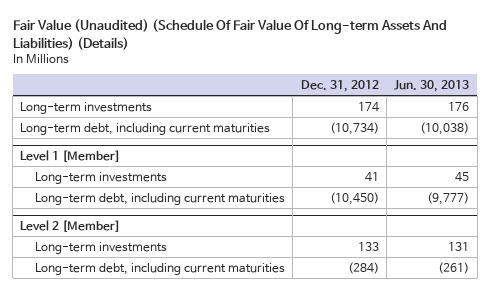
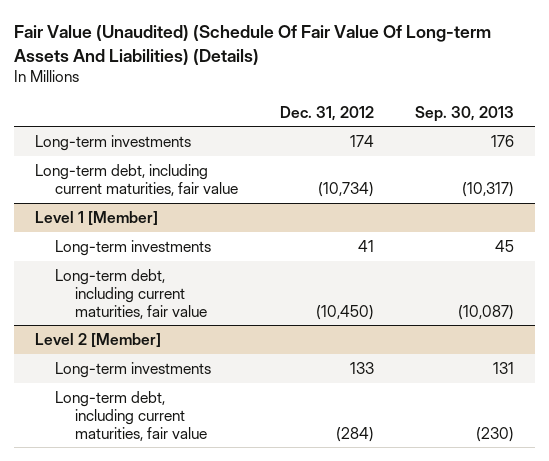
[394,80,470,93] Jun. 30, 2013 -> none
none -> [415,105,515,122] Sep. 30, 2013
[20,122,271,135] Long-term debt, including current maturities -> [34,163,238,196] Long-term debt, including current maturities, fair value
[35,192,286,205] Long-term debt, including current maturities -> [54,268,208,319] Long-term debt, including current maturities, fair value
[35,262,286,275] Long-term debt, including current maturities -> [54,390,208,441] Long-term debt, including current maturities, fair value

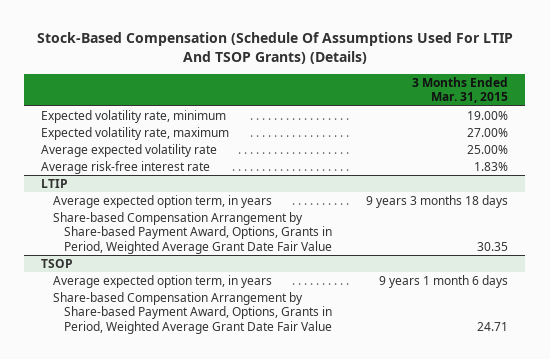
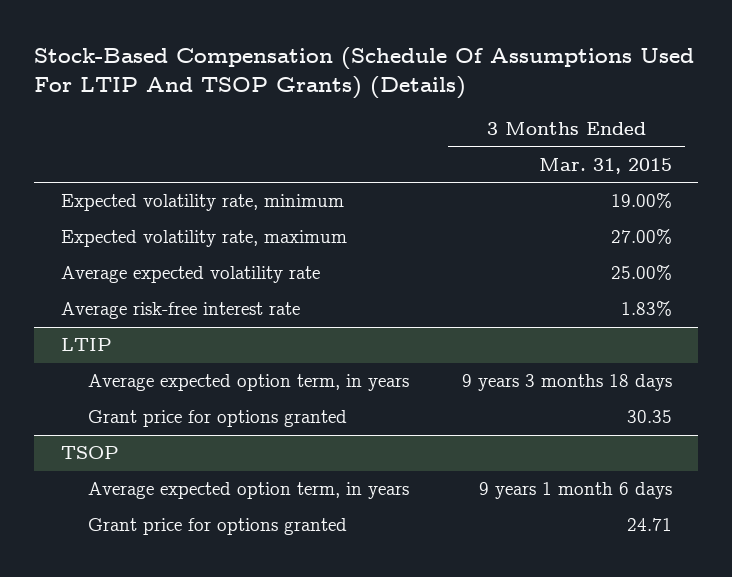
[52,212,333,254] Share-based Compensation Arrangement by Share-based Payment Award, Options, Grants in Period, Weighted Average Grant Date Fair Value -> [87,410,347,428] Grant price for options granted
[52,292,333,334] Share-based Compensation Arrangement by Share-based Payment Award, Options, Grants in Period, Weighted Average Grant Date Fair Value -> [87,518,347,536] Grant price for options granted

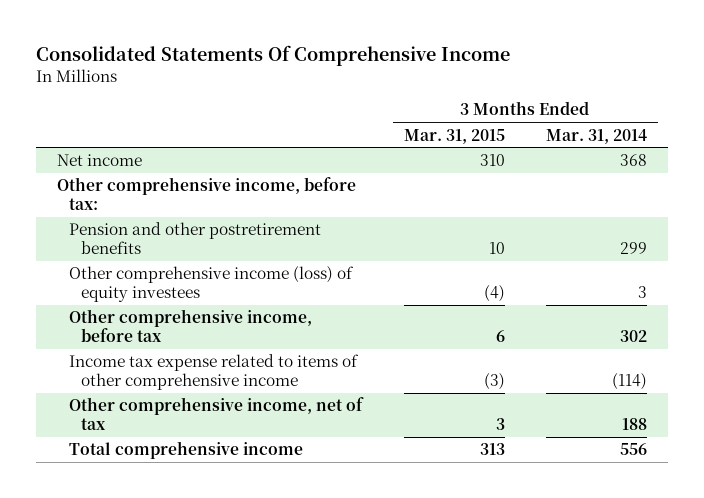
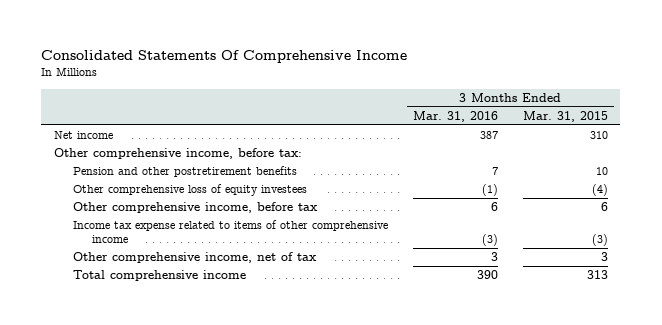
[546,128,648,144] Mar. 31, 2014 -> none
none -> [412,110,498,122] Mar. 31, 2016
[69,266,355,303] Other comprehensive income (loss) of equity investees -> [72,184,307,197] Other comprehensive loss of equity investees

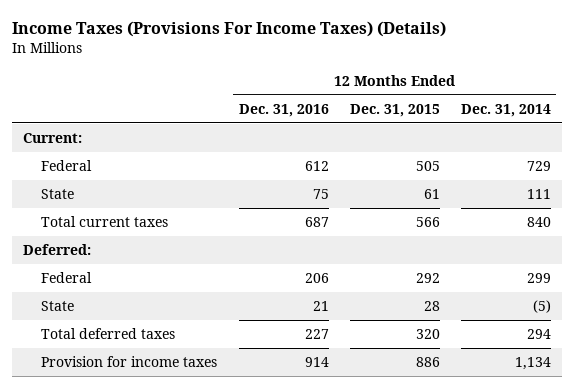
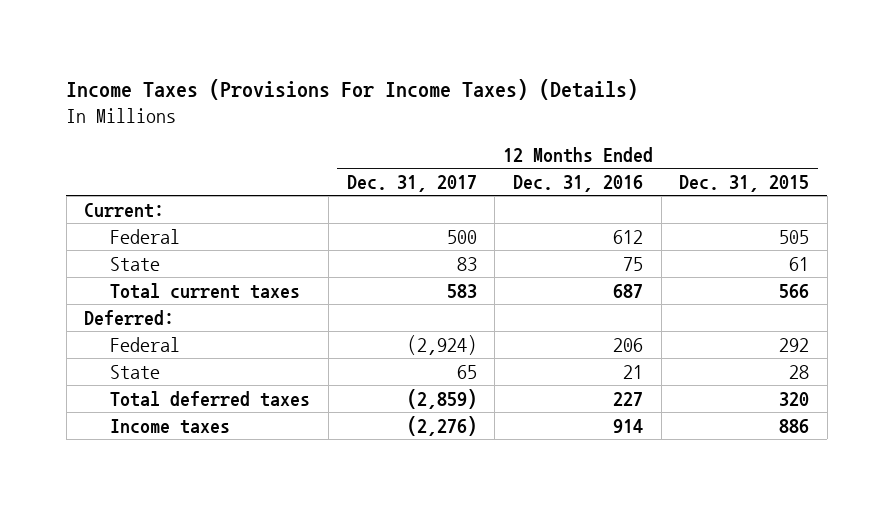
[461,103,552,117] Dec. 31, 2014 -> none
none -> [346,175,477,193] Dec. 31, 2017
[41,355,218,367] Provision for income taxes -> [110,418,231,434] Income taxes

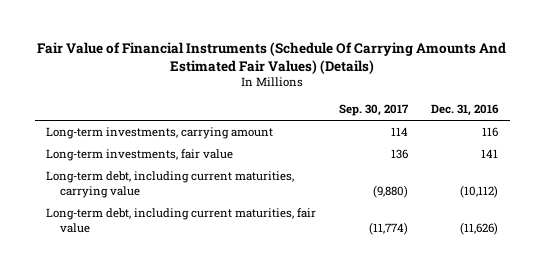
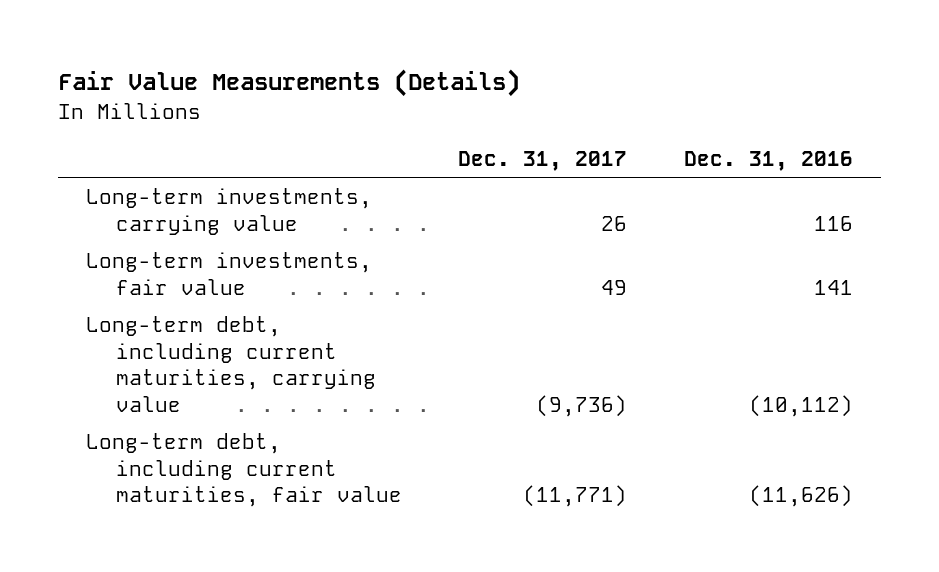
[37,41,507,74] Fair Value of Financial Instruments (Schedule Of Carrying Amounts And Estimated Fair Values) (Details) -> [57,69,520,98] Fair Value Measurements (Details)
[339,104,410,117] Sep. 30, 2017 -> none
none -> [458,150,628,171] Dec. 31, 2017
[46,127,274,140] Long-term investments, carrying amount -> [86,188,373,235] Long-term investments, carrying value

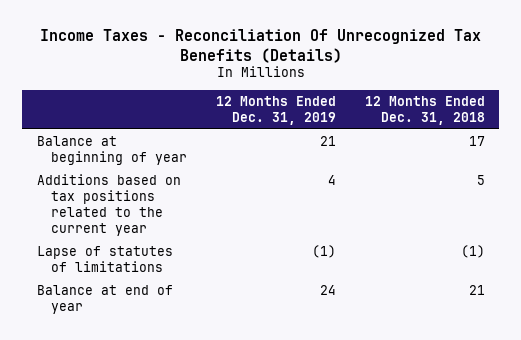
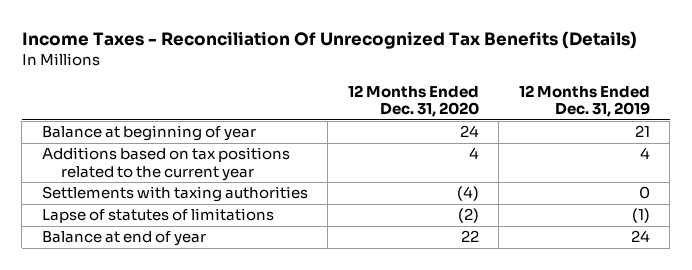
[364,95,485,125] 12 Months Ended Dec. 31, 2018 -> none
none -> [347,84,479,118] 12 Months Ended Dec. 31, 2020
none -> [41,186,308,203] Settlements with taxing authorities

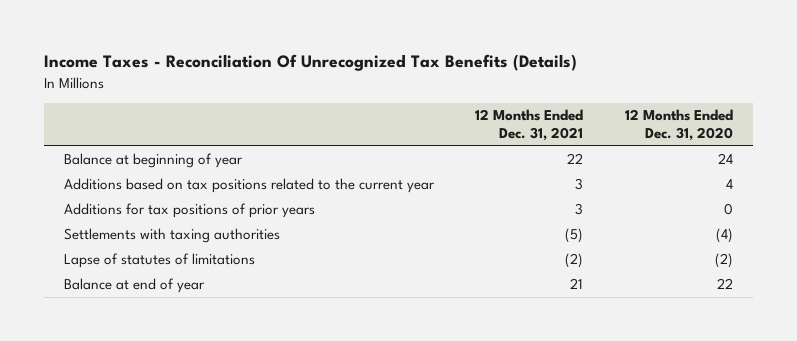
[518,84,650,118] 12 Months Ended Dec. 31, 2019 -> none
none -> [475,109,584,142] 12 Months Ended Dec. 31, 2021
none -> [64,203,316,219] Additions for tax positions of prior years

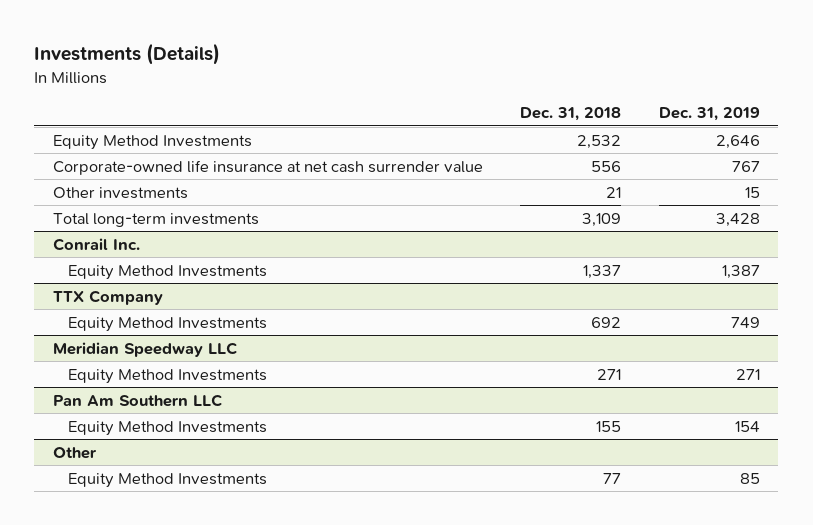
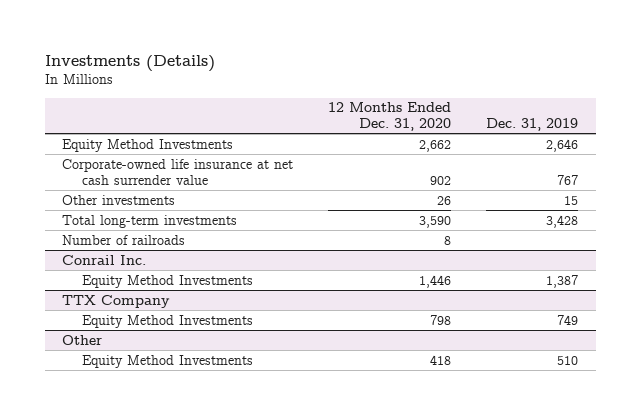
[520,107,622,122] Dec. 31, 2018 -> none
none -> [328,102,452,132] 12 Months Ended Dec. 31, 2020
none -> [62,234,186,245] Number of railroads
[53,341,239,357] Meridian Speedway LLC -> none
[68,368,268,384] Equity Method Investments -> none
[53,393,224,407] Pan Am Southern LLC -> none
[68,420,268,436] Equity Method Investments -> none
[739,472,760,484] 85 -> [557,355,579,365] 510

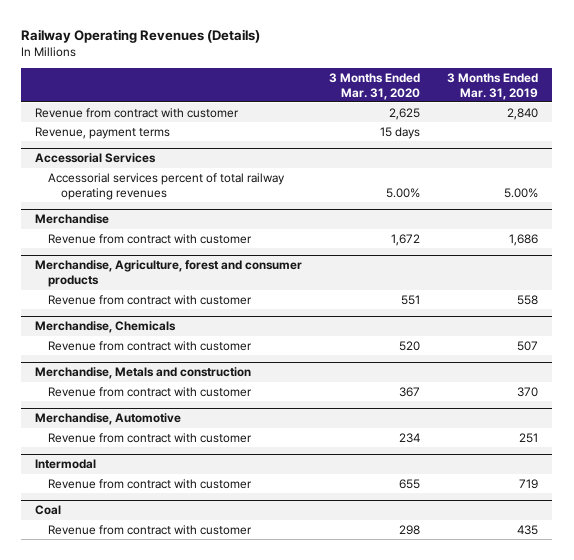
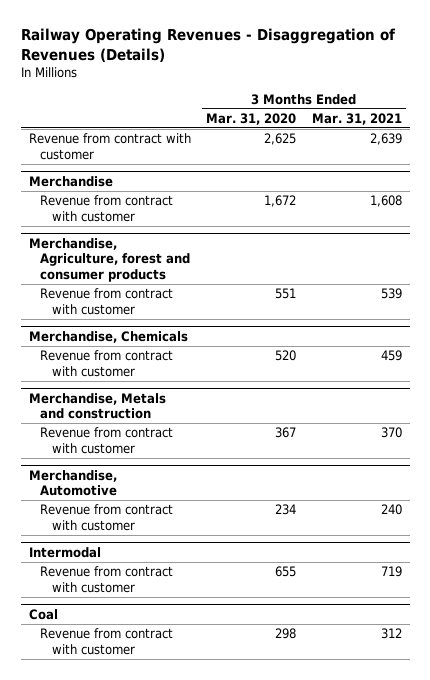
[21,28,261,43] Railway Operating Revenues (Details) -> [20,28,395,62] Railway Operating Revenues - Disaggregation of Revenues (Details)
[447,72,539,100] 3 Months Ended Mar. 31, 2019 -> none
none -> [311,113,402,126] Mar. 31, 2021
[35,126,171,139] Revenue, payment terms -> none
[35,153,157,164] Accessorial Services -> none
[48,172,286,200] Accessorial services percent of total railway operating revenues -> none

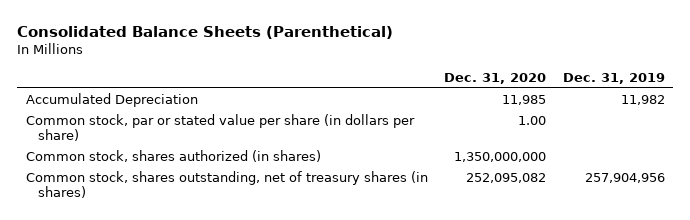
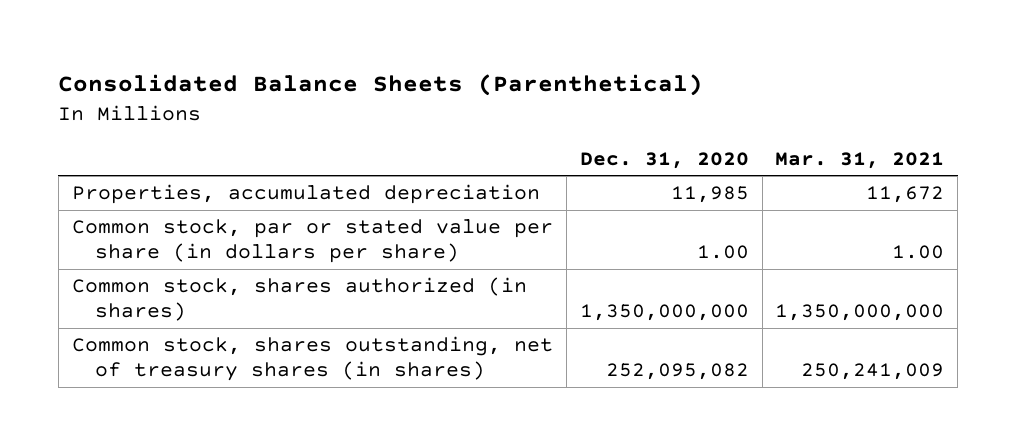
[562,73,665,85] Dec. 31, 2019 -> none
none -> [775,151,945,169] Mar. 31, 2021
[25,93,198,108] Accumulated Depreciation -> [71,184,540,205] Properties, accumulated depreciation

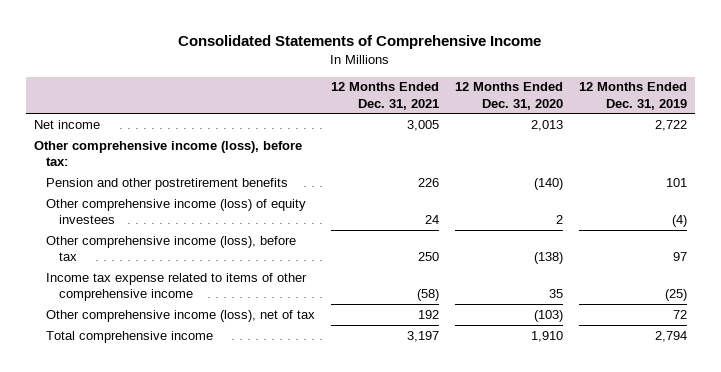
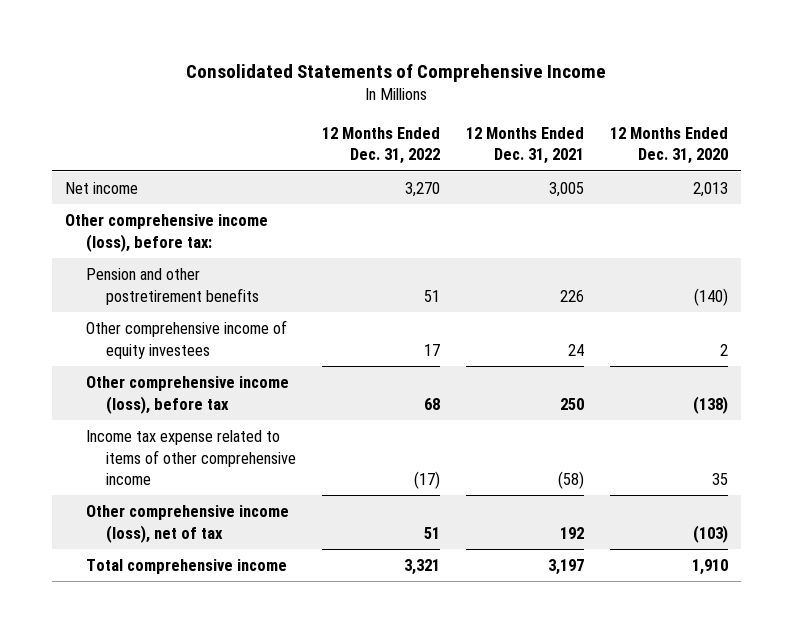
[579,82,688,110] 12 Months Ended Dec. 31, 2019 -> none
none -> [322,126,441,165] 12 Months Ended Dec. 31, 2022
[46,198,307,225] Other comprehensive income (loss) of equity investees -> [85,319,287,359] Other comprehensive income of equity investees

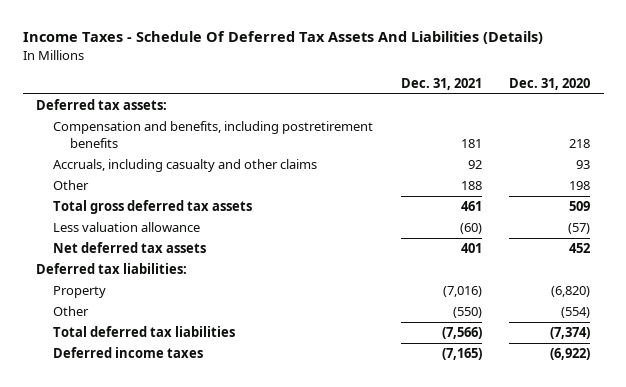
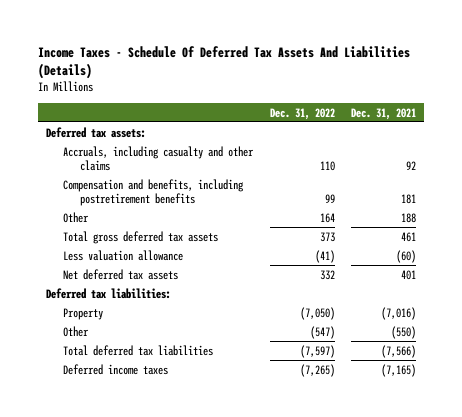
[509,77,591,90] Dec. 31, 2020 -> none
none -> [269,107,335,120] Dec. 31, 2022
[53,121,374,148] Compensation and benefits, including postretirement benefits -> [63,178,245,207] Compensation and benefits, including postretirement benefits

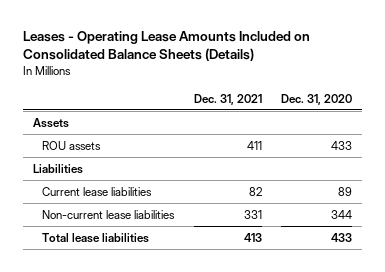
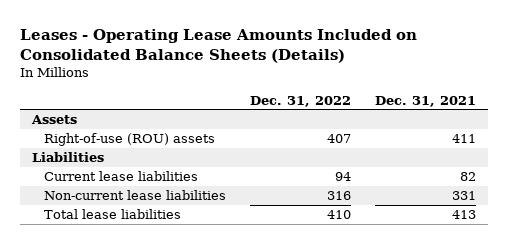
[281,93,353,105] Dec. 31, 2020 -> none
none -> [250,95,352,107] Dec. 31, 2022
[42,140,102,150] ROU assets -> [44,133,216,147] Right-of-use (ROU) assets

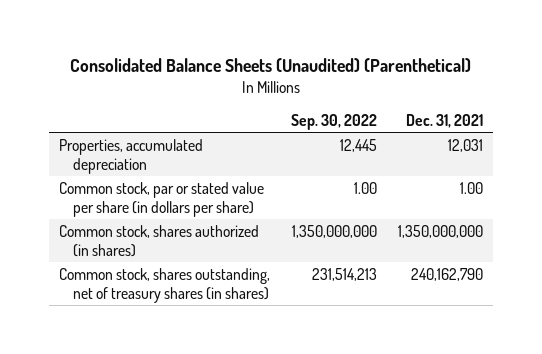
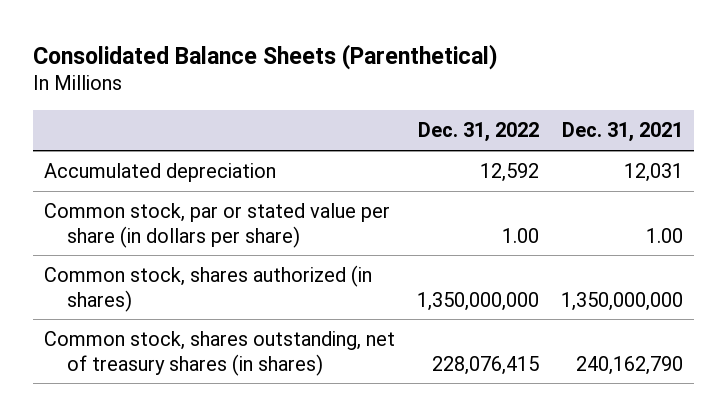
[69,58,471,73] Consolidated Balance Sheets (Unaudited) (Parenthetical) -> [32,43,498,70] Consolidated Balance Sheets (Parenthetical)
[290,113,377,130] Sep. 30, 2022 -> none
none -> [418,122,540,143] Dec. 31, 2022
[59,138,204,174] Properties, accumulated depreciation -> [43,163,276,183] Accumulated depreciation

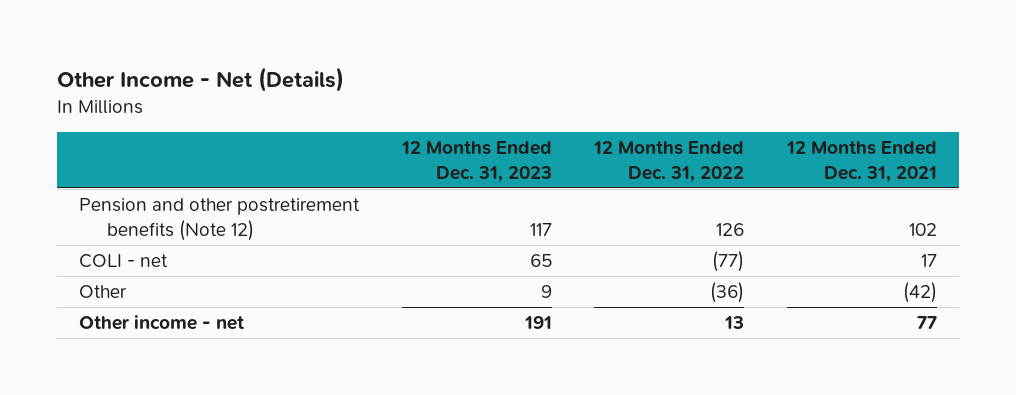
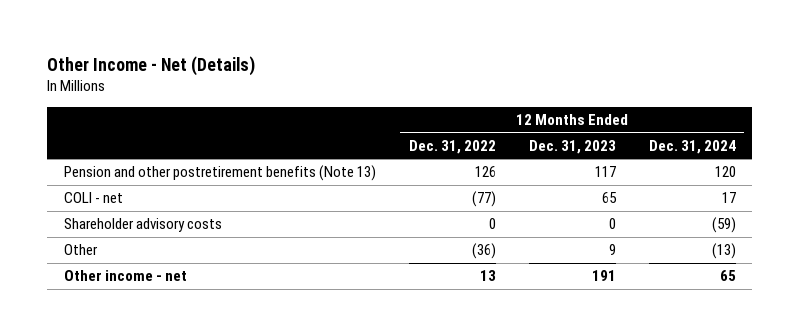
[786,141,938,182] 12 Months Ended Dec. 31, 2021 -> none
none -> [648,139,736,154] Dec. 31, 2024
[78,198,360,241] Pension and other postretirement benefits (Note 12) -> [63,165,376,182] Pension and other postretirement benefits (Note 13)
none -> [63,218,222,233] Shareholder advisory costs

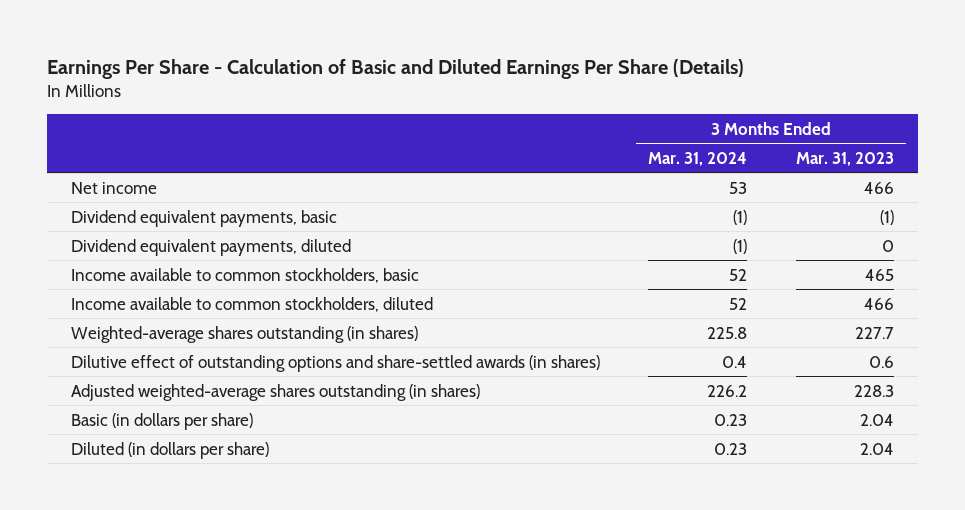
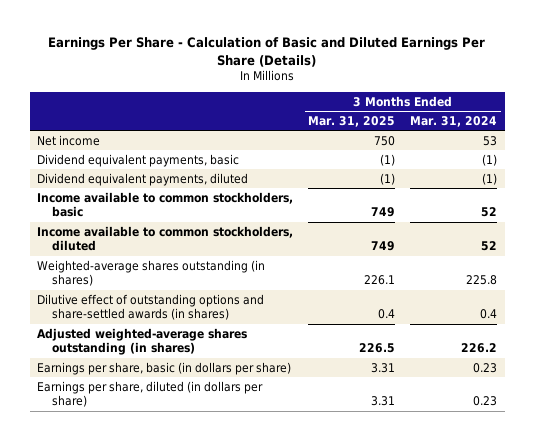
[795,151,894,166] Mar. 31, 2023 -> none
none -> [308,115,396,127] Mar. 31, 2025
[71,412,254,430] Basic (in dollars per share) -> [37,361,292,375] Earnings per share, basic (in dollars per share)
[71,441,270,459] Diluted (in dollars per share) -> [37,380,264,408] Earnings per share, diluted (in dollars per share)

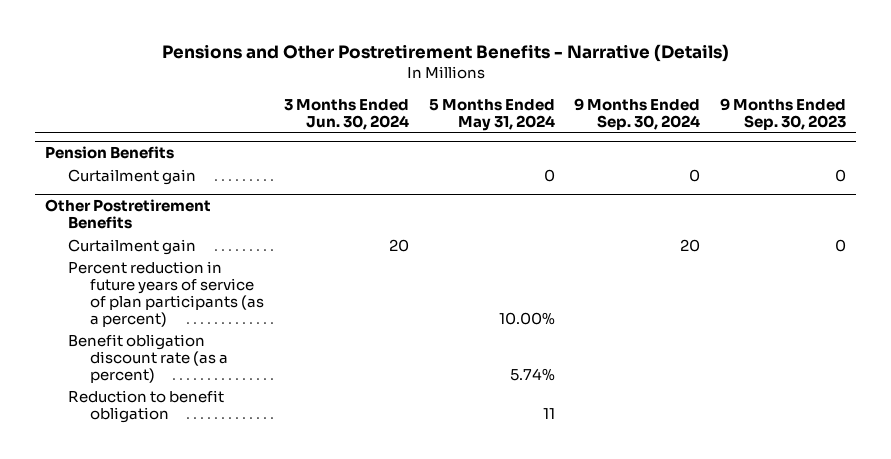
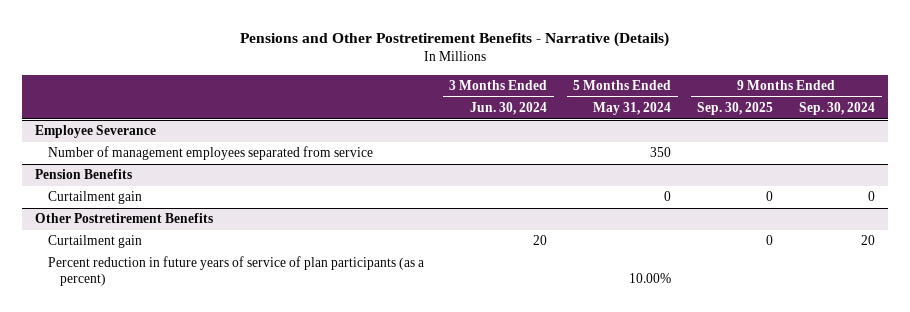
[719,97,846,130] 9 Months Ended Sep. 30, 2023 -> none
none -> [697,102,774,116] Sep. 30, 2025
none -> [34,125,156,139] Employee Severance
none -> [47,146,373,161] Number of management employees separated from service
[67,333,229,383] Benefit obligation discount rate (as a percent) -> none
[67,389,224,423] Reduction to benefit obligation -> none

